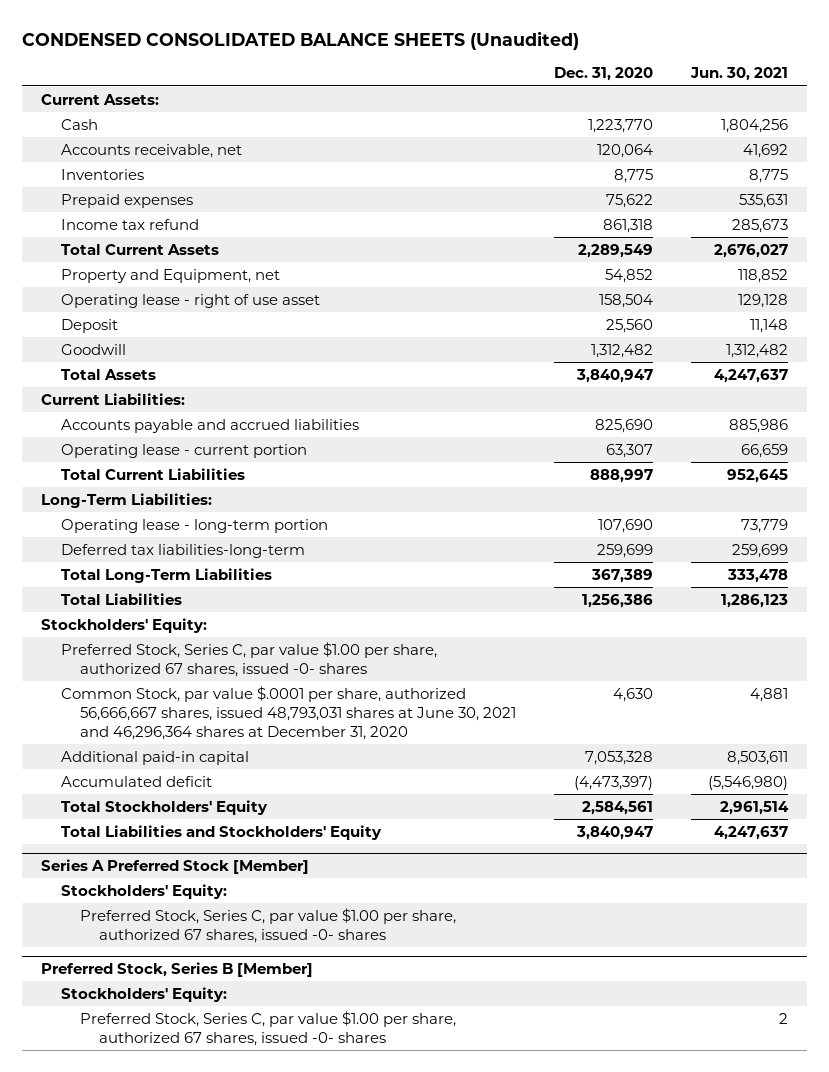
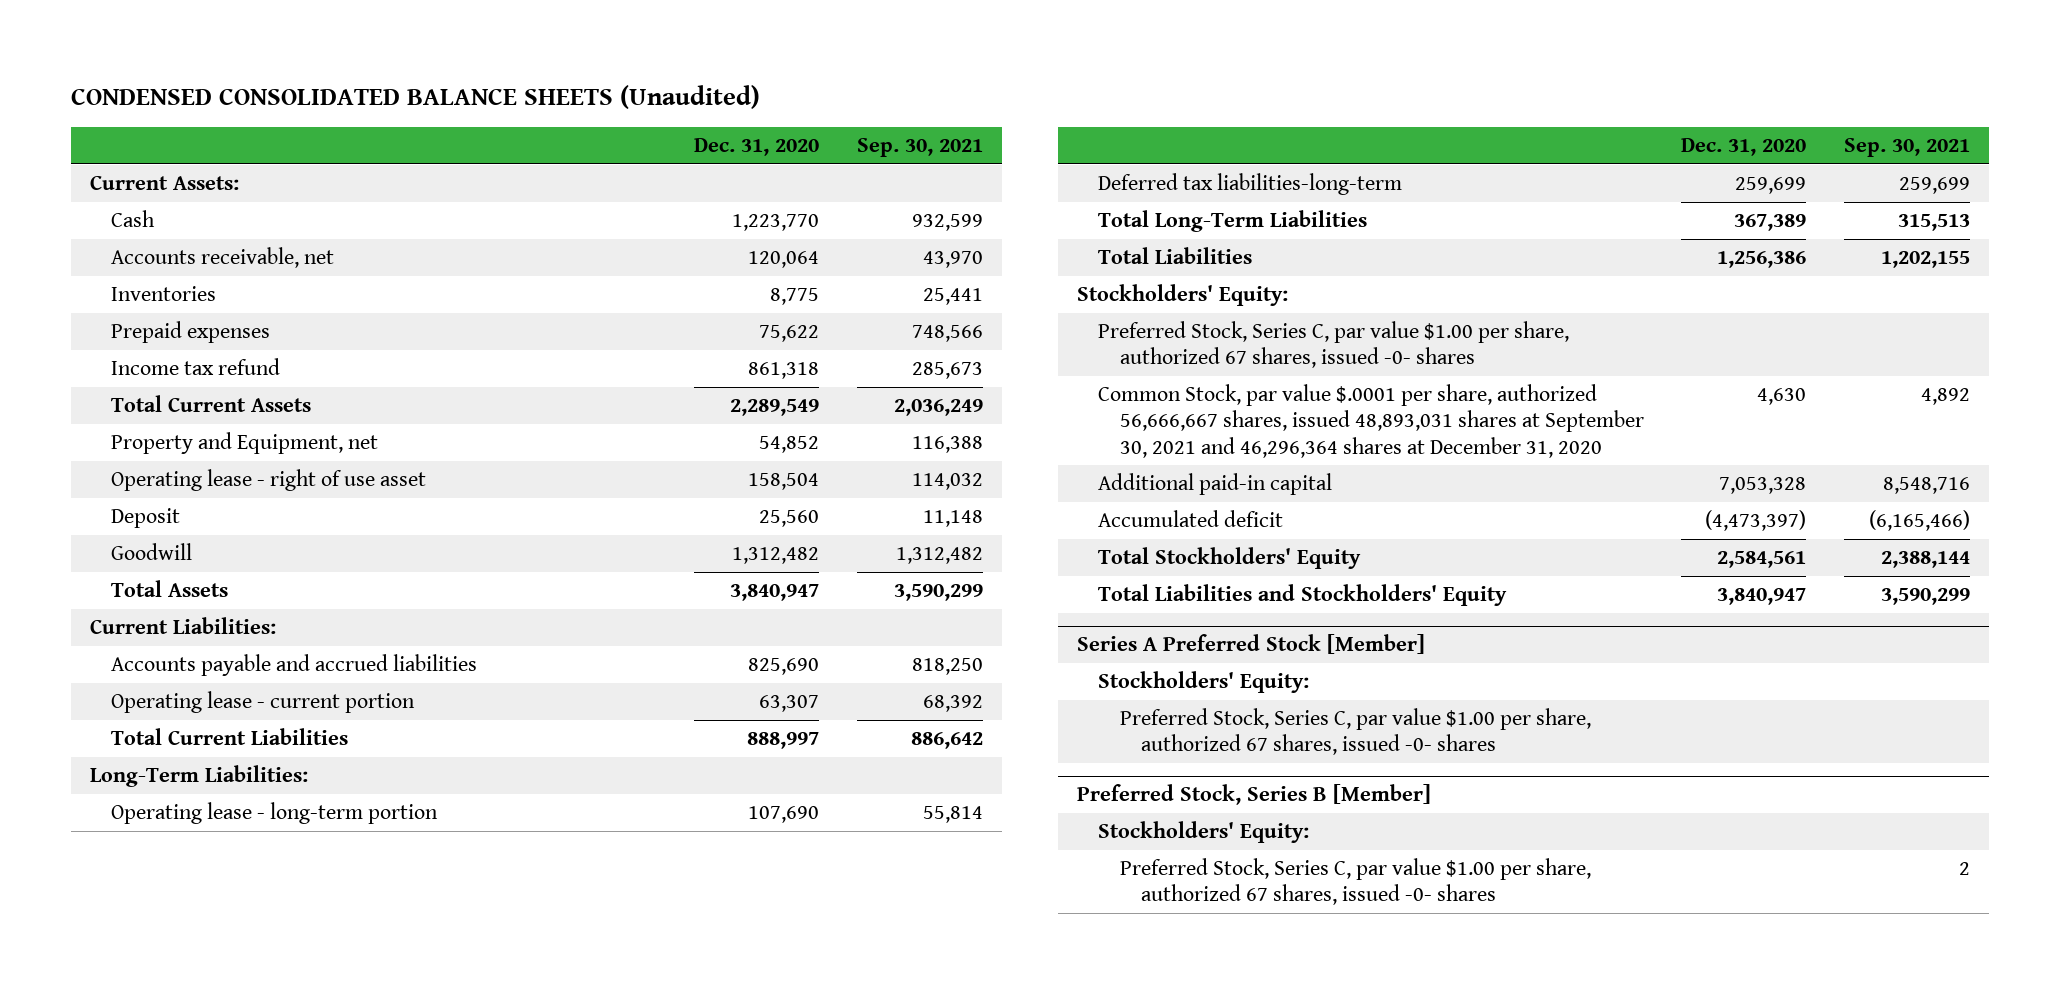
[689,67,788,82] Jun. 30, 2021 -> none
none -> [857,138,984,158] Sep. 30, 2021
[60,685,516,741] Common Stock, par value $.0001 per share, authorized 56,666,667 shares, issued 48,793,031 shares at June 30, 2021 and 46,296,364 shares at December 31, 2020 -> [1098,384,1644,458] Common Stock, par value $.0001 per share, authorized 56,666,667 shares, issued 48,893,031 shares at September 30, 2021 and 46,296,364 shares at December 31, 2020

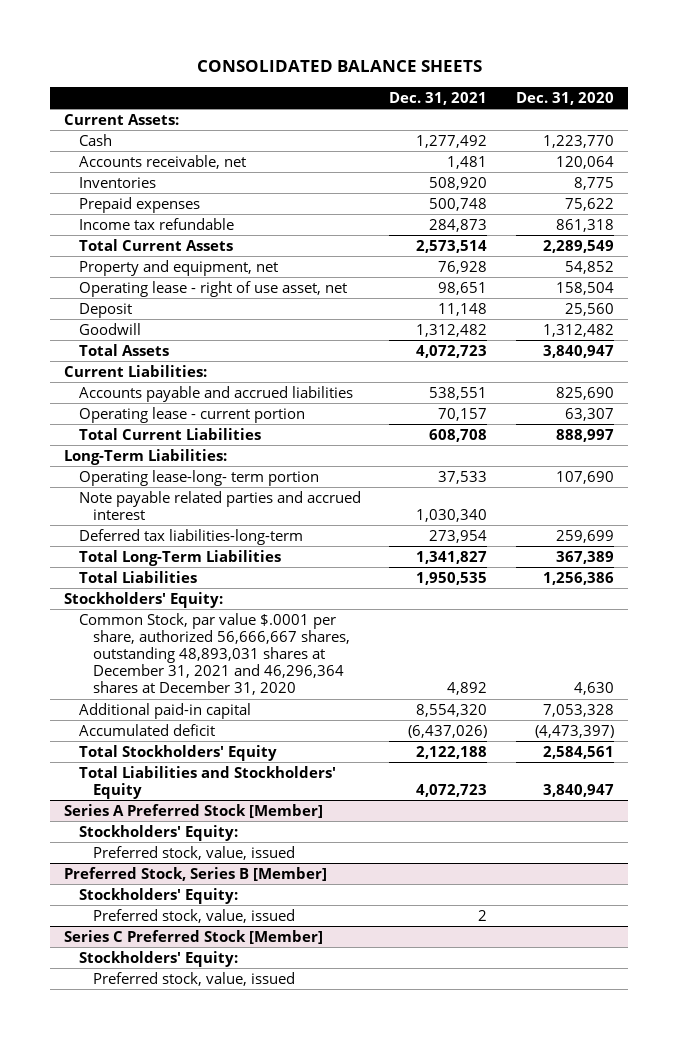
[70,84,760,109] CONDENSED CONSOLIDATED BALANCE SHEETS (Unaudited) -> [197,60,483,73] CONSOLIDATED BALANCE SHEETS
[857,138,984,158] Sep. 30, 2021 -> none
none -> [389,91,488,105] Dec. 31, 2021
[111,358,281,376] Income tax refund -> [78,217,234,230] Income tax refundable
[111,432,379,455] Property and Equipment, net -> [78,259,278,276] Property and equipment, net
[111,469,427,492] Operating lease - right of use asset -> [78,280,347,297] Operating lease - right of use asset, net
[111,802,439,825] Operating lease - long-term portion -> [78,469,319,486] Operating lease-long- term portion
none -> [78,490,361,520] Note payable related parties and accrued interest
[1098,321,1570,369] Preferred Stock, Series C, par value $1.00 per share, authorized 67 shares, issued -0- shares -> none
[1098,384,1644,458] Common Stock, par value $.0001 per share, authorized 56,666,667 shares, issued 48,893,031 shares at September 30, 2021 and 46,296,364 shares at December 31, 2020 -> [78,612,351,696] Common Stock, par value $.0001 per share, authorized 56,666,667 shares, outstanding 48,893,031 shares at December 31, 2021 and 46,296,364 shares at December 31, 2020
[1119,708,1591,756] Preferred Stock, Series C, par value $1.00 per share, authorized 67 shares, issued -0- shares -> [93,845,296,860] Preferred stock, value, issued
[1119,858,1591,906] Preferred Stock, Series C, par value $1.00 per share, authorized 67 shares, issued -0- shares -> [93,908,296,923] Preferred stock, value, issued
none -> [64,929,324,944] Series C Preferred Stock [Member]
none -> [78,950,238,967] Stockholders' Equity:
none -> [93,971,296,986] Preferred stock, value, issued

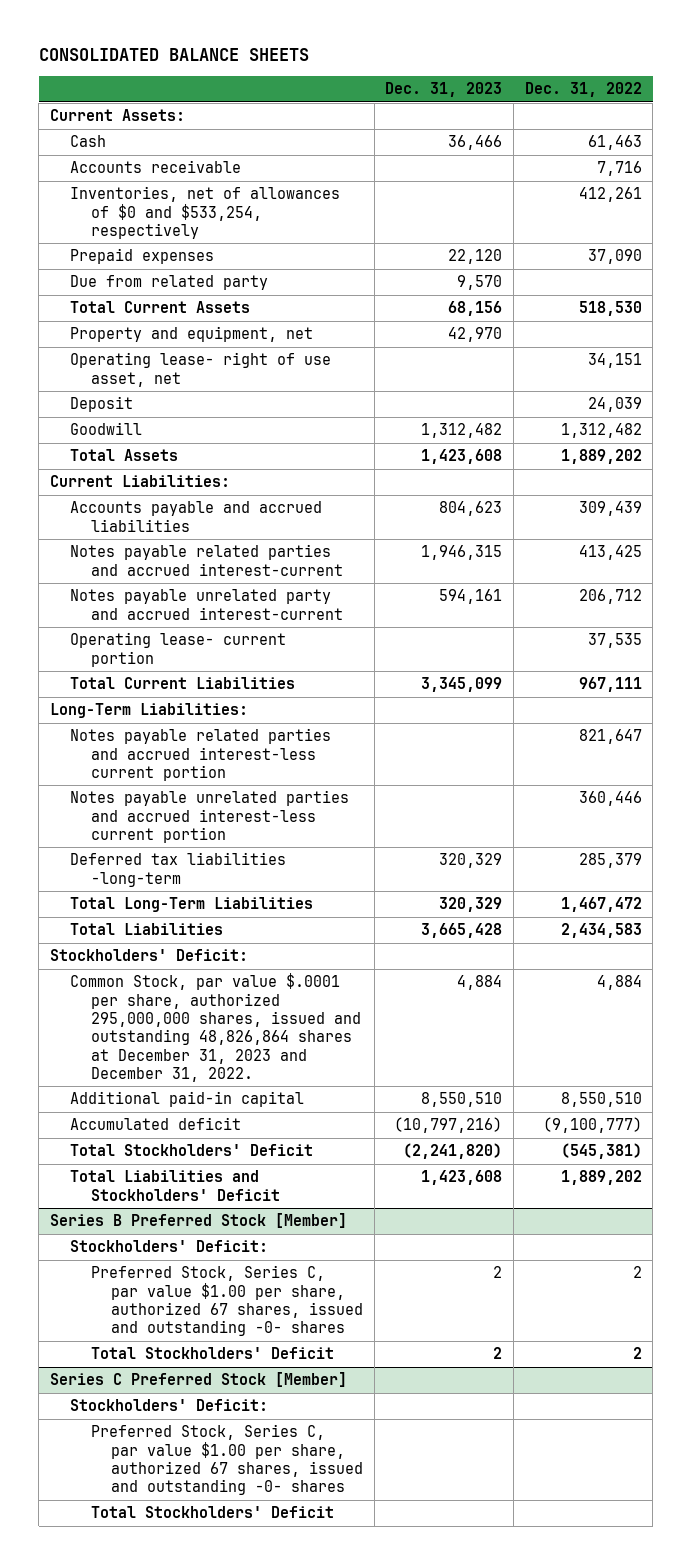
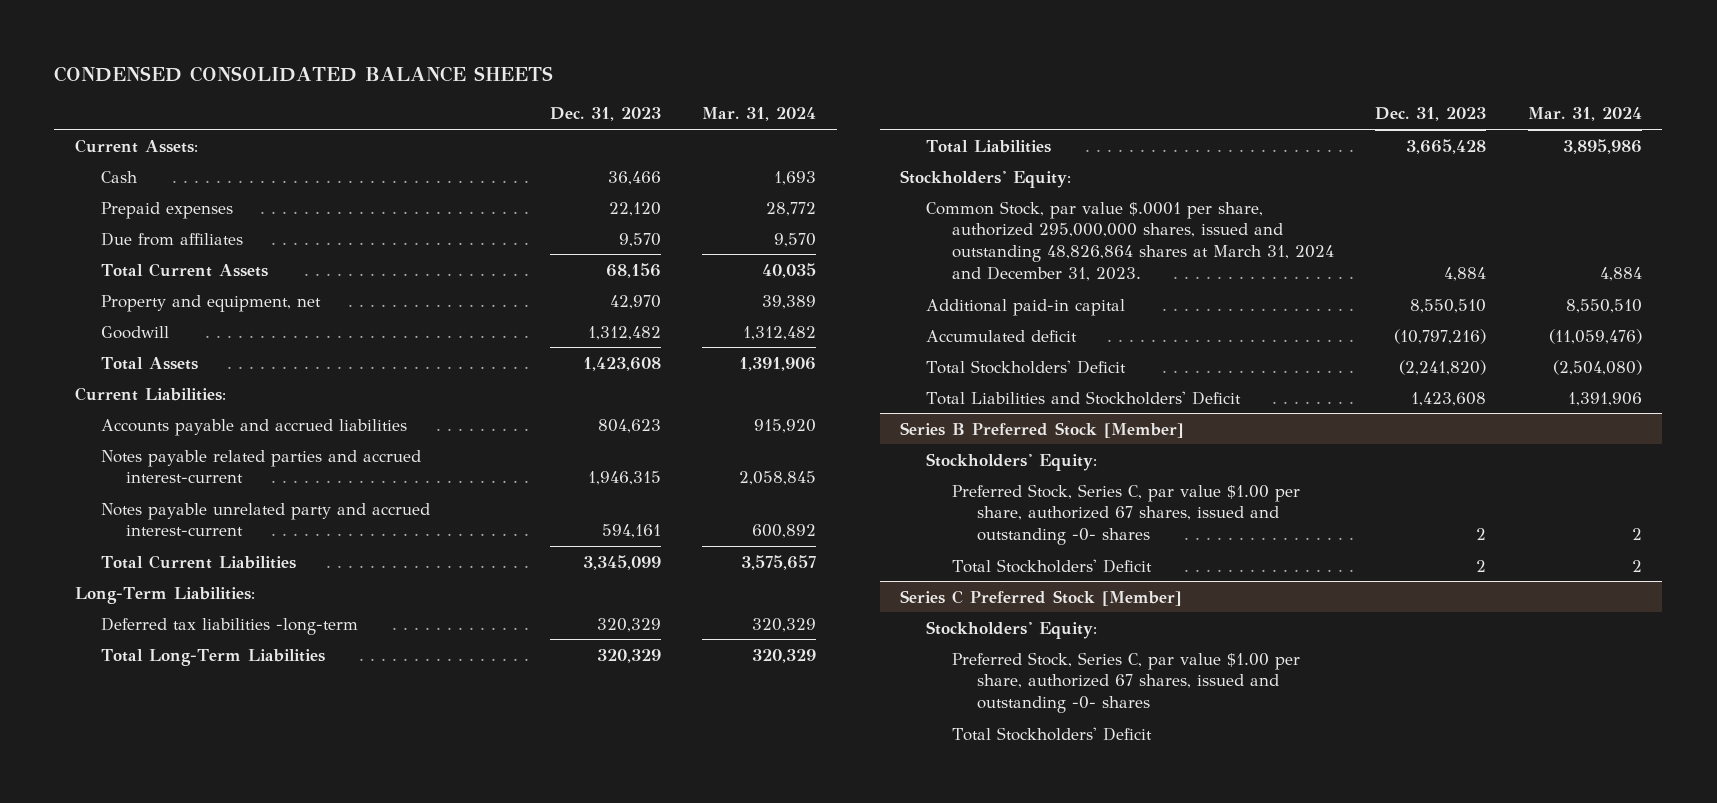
[38,48,309,62] CONSOLIDATED BALANCE SHEETS -> [54,65,554,82] CONDENSED CONSOLIDATED BALANCE SHEETS
[524,82,642,98] Dec. 31, 2022 -> none
none -> [702,107,817,122] Mar. 31, 2024
[70,160,242,174] Accounts receivable -> none
[70,186,341,239] Inventories, net of allowances of $0 and $533,254, respectively -> none
[70,275,269,291] Due from related party -> [100,231,243,246] Due from affiliates
[70,352,332,387] Operating lease- right of use asset, net -> none
[70,396,134,413] Deposit -> none
[70,632,287,667] Operating lease- current portion -> none
[70,728,332,781] Notes payable related parties and accrued interest-less current portion -> none
[70,790,350,843] Notes payable unrelated parties and accrued interest-less current portion -> none
[50,949,249,962] Stockholders' Deficit: -> [900,169,1072,188] Stockholders' Equity:
[70,973,361,1082] Common Stock, par value $.0001 per share, authorized 295,000,000 shares, issued and outstanding 48,826,864 shares at December 31, 2023 and December 31, 2022. -> [925,200,1334,282] Common Stock, par value $.0001 per share, authorized 295,000,000 shares, issued and outstanding 48,826,864 shares at March 31, 2024 and December 31, 2023.
[70,1240,269,1253] Stockholders' Deficit: -> [925,452,1097,471] Stockholders' Equity:
[70,1399,269,1412] Stockholders' Deficit: -> [925,620,1097,639] Stockholders' Equity:

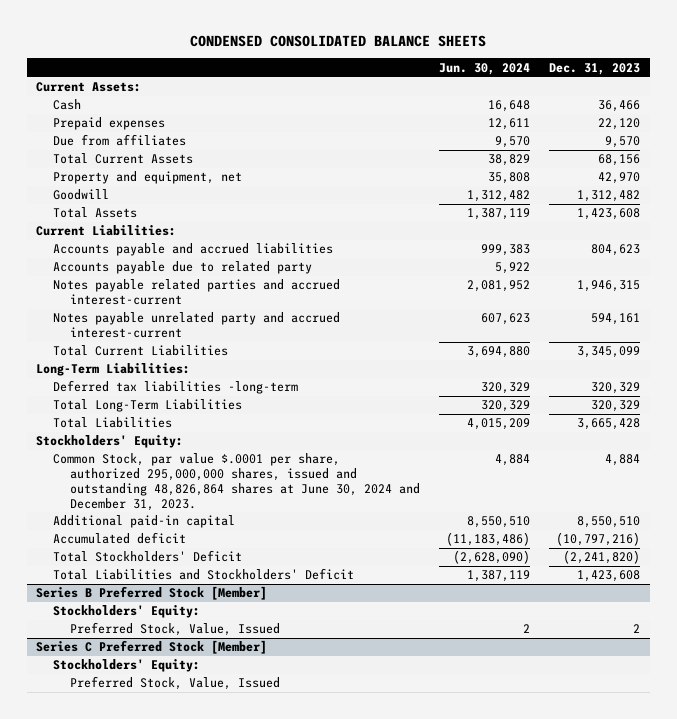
[702,107,817,122] Mar. 31, 2024 -> none
none -> [438,62,530,75] Jun. 30, 2024
none -> [53,261,313,275] Accounts payable due to related party
[925,200,1334,282] Common Stock, par value $.0001 per share, authorized 295,000,000 shares, issued and outstanding 48,826,864 shares at March 31, 2024 and December 31, 2023. -> [53,453,420,511] Common Stock, par value $.0001 per share, authorized 295,000,000 shares, issued and outstanding 48,826,864 shares at June 30, 2024 and December 31, 2023.
[951,558,1152,573] Total Stockholders' Deficit -> none
[951,483,1300,546] Preferred Stock, Series C, par value $1.00 per share, authorized 67 shares, issued and outstanding -0- shares -> [69,622,280,637] Preferred Stock, Value, Issued
[951,726,1152,741] Total Stockholders' Deficit -> none
[951,651,1300,714] Preferred Stock, Series C, par value $1.00 per share, authorized 67 shares, issued and outstanding -0- shares -> [69,676,280,691] Preferred Stock, Value, Issued

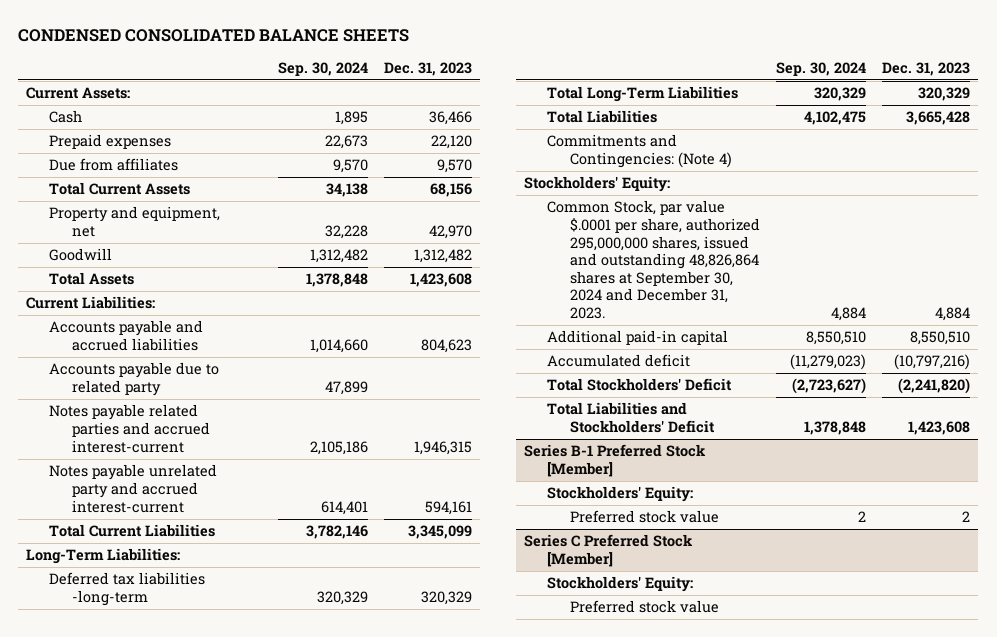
[438,62,530,75] Jun. 30, 2024 -> none
none -> [278,61,369,76] Sep. 30, 2024
none -> [547,134,733,168] Commitments and Contingencies: (Note 4)
[53,453,420,511] Common Stock, par value $.0001 per share, authorized 295,000,000 shares, issued and outstanding 48,826,864 shares at June 30, 2024 and December 31, 2023. -> [547,200,761,319] Common Stock, par value $.0001 per share, authorized 295,000,000 shares, issued and outstanding 48,826,864 shares at September 30, 2024 and December 31, 2023.
[36,586,268,601] Series B Preferred Stock [Member] -> [524,444,707,477] Series B-1 Preferred Stock [Member]
[69,622,280,637] Preferred Stock, Value, Issued -> [570,510,720,524] Preferred stock value
[69,676,280,691] Preferred Stock, Value, Issued -> [570,600,720,614] Preferred stock value

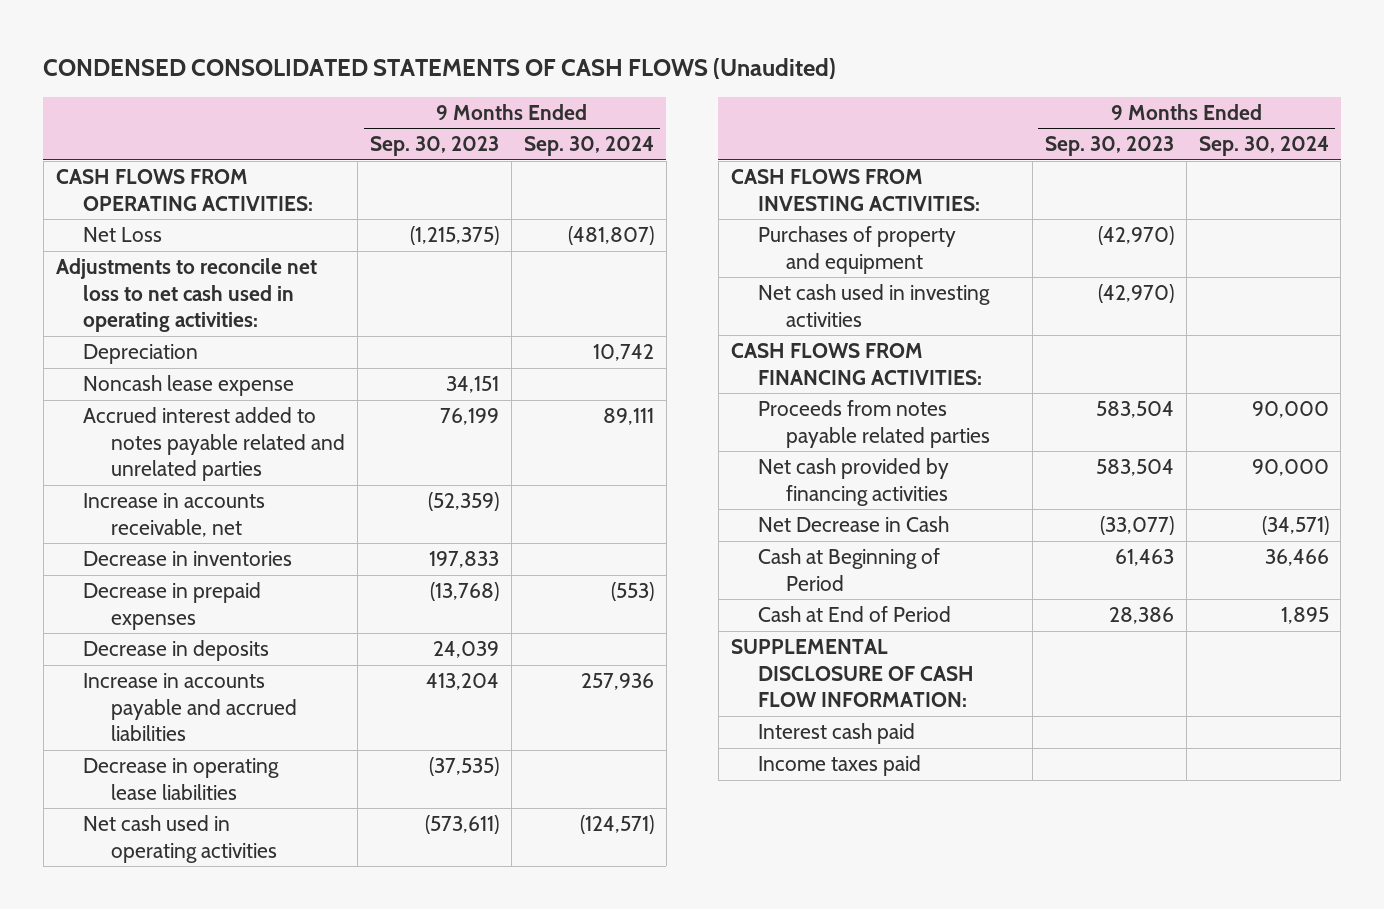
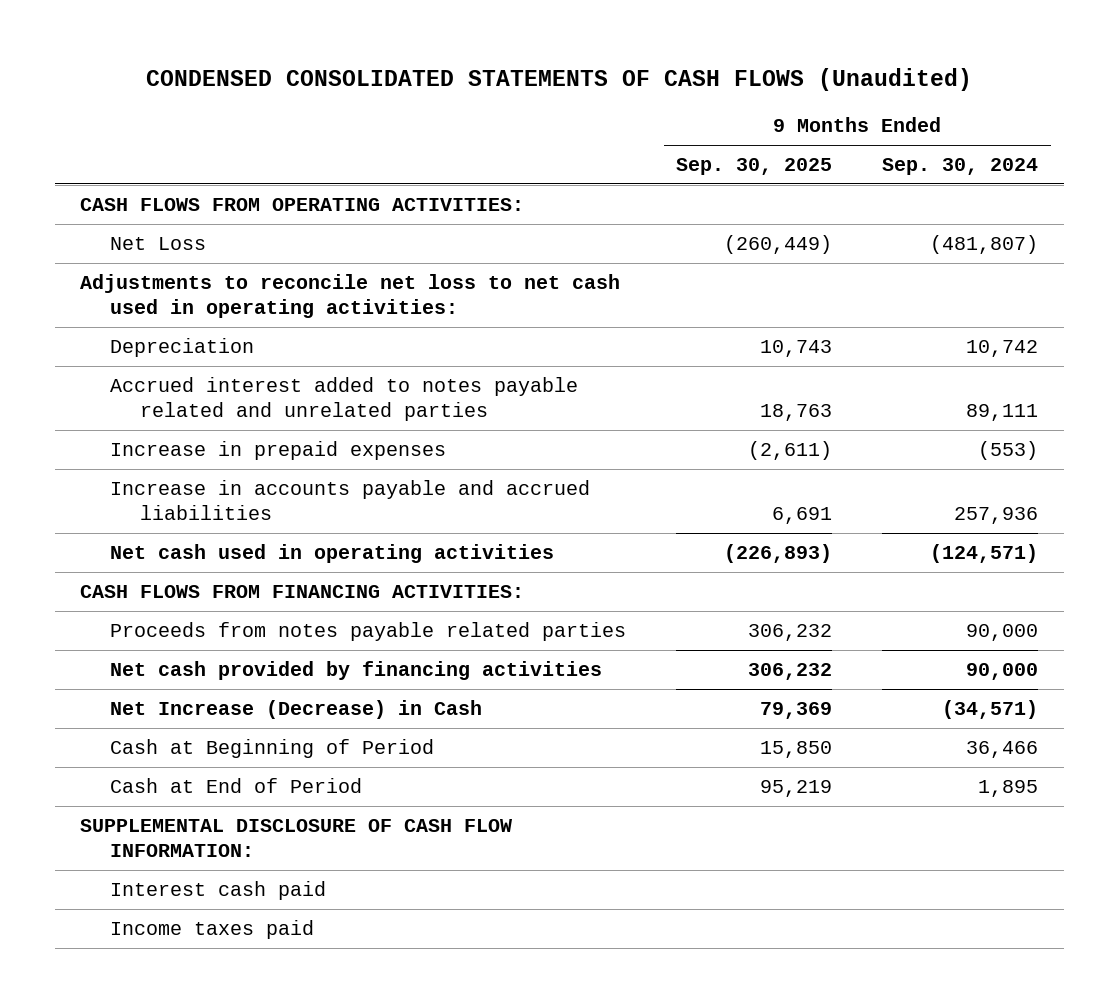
[369,136,499,157] Sep. 30, 2023 -> none
none -> [676,158,833,176] Sep. 30, 2025
[83,375,295,397] Noncash lease expense -> none
[83,493,266,537] Increase in accounts receivable, net -> none
[83,551,293,567] Decrease in inventories -> none
[83,640,270,662] Decrease in deposits -> none
[83,582,262,630] Decrease in prepaid expenses -> [110,441,447,461] Increase in prepaid expenses
[83,758,280,800] Decrease in operating lease liabilities -> none
[730,169,981,211] CASH FLOWS FROM INVESTING ACTIVITIES: -> none
[758,226,957,274] Purchases of property and equipment -> none
[758,284,991,327] Net cash used in investing activities -> none
[758,516,950,533] Net Decrease in Cash -> [110,700,483,720] Net Increase (Decrease) in Cash

